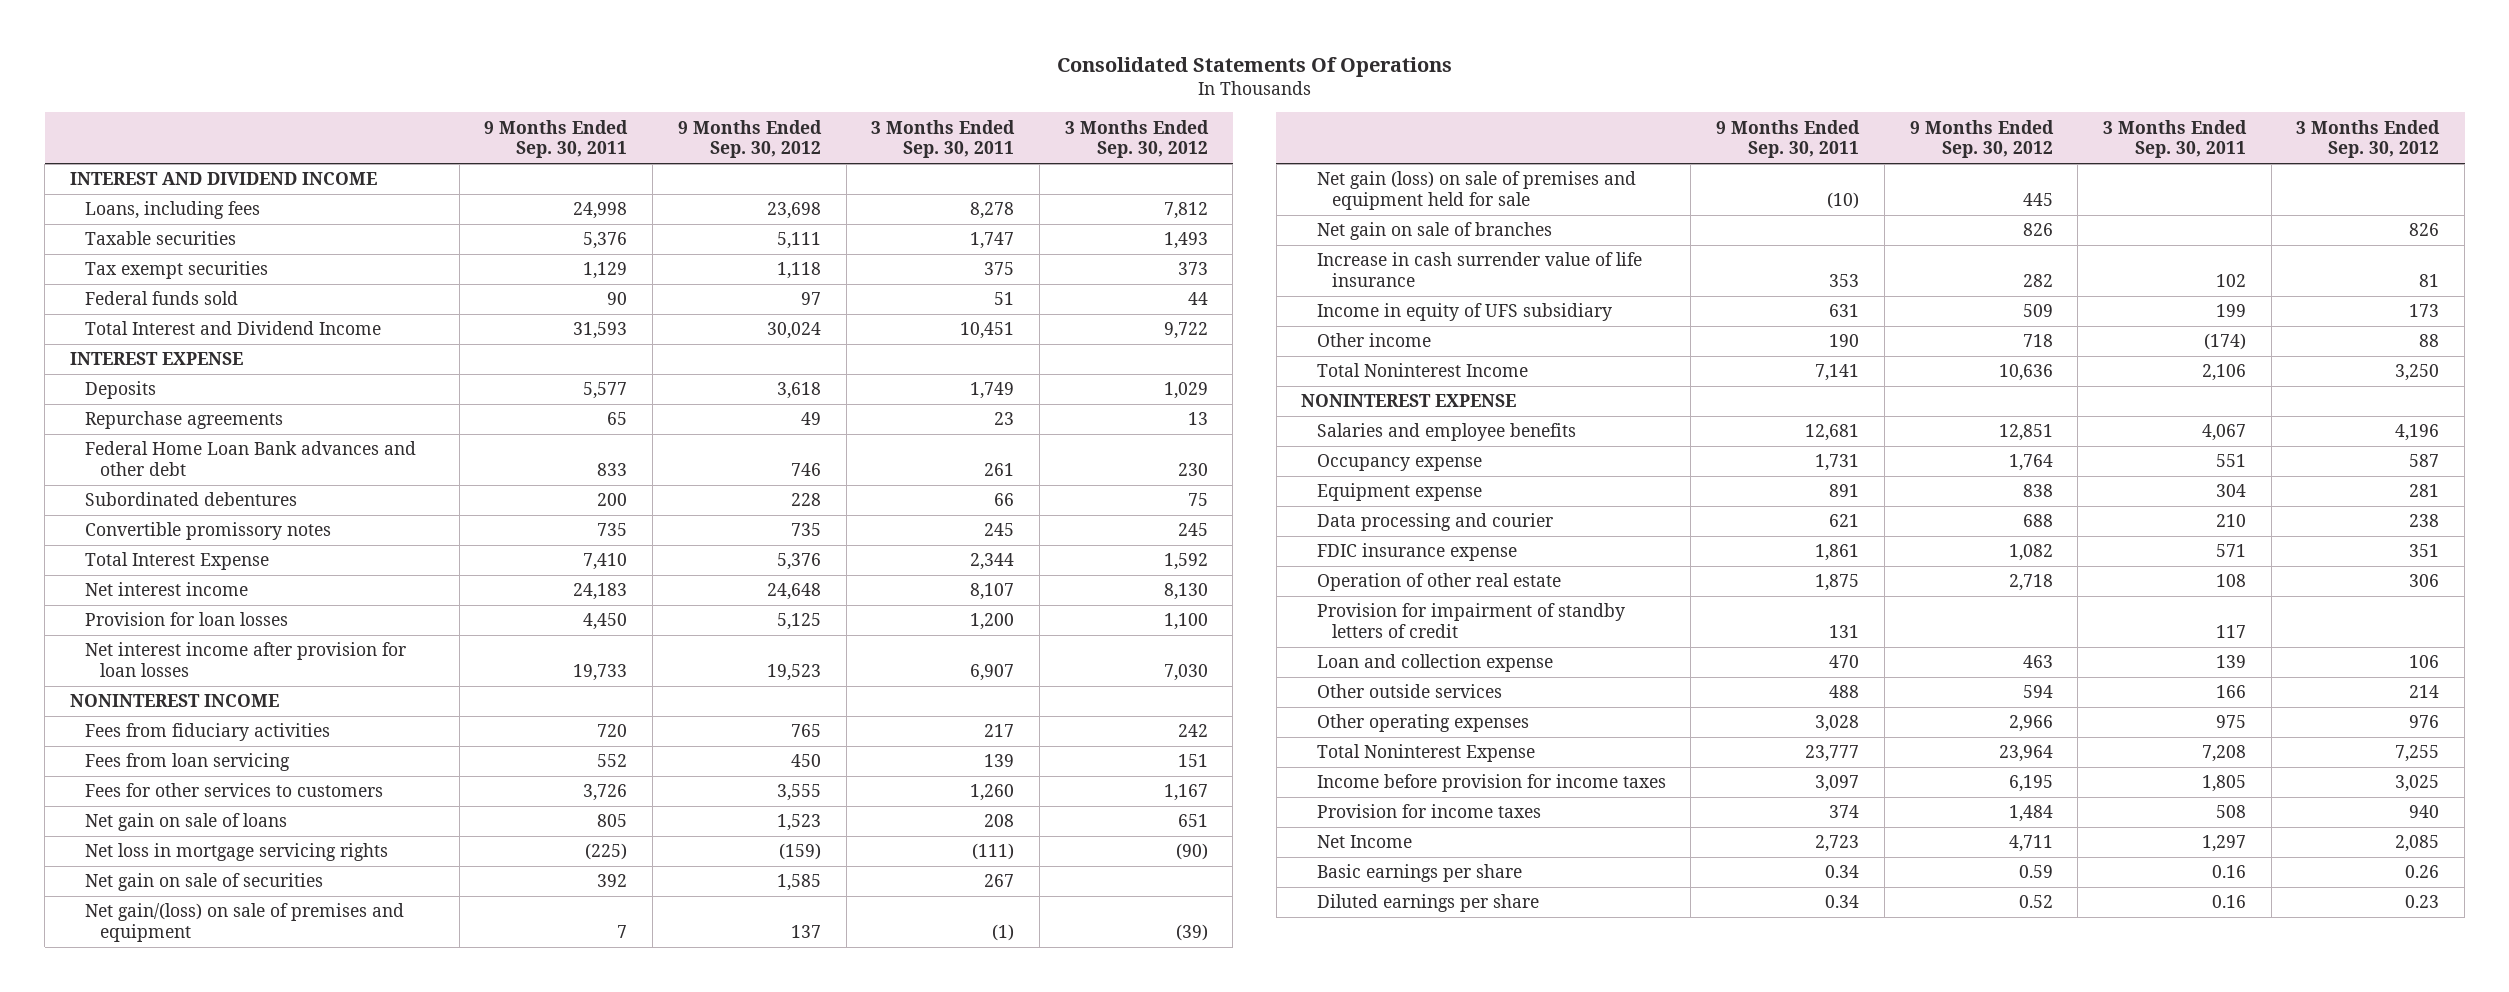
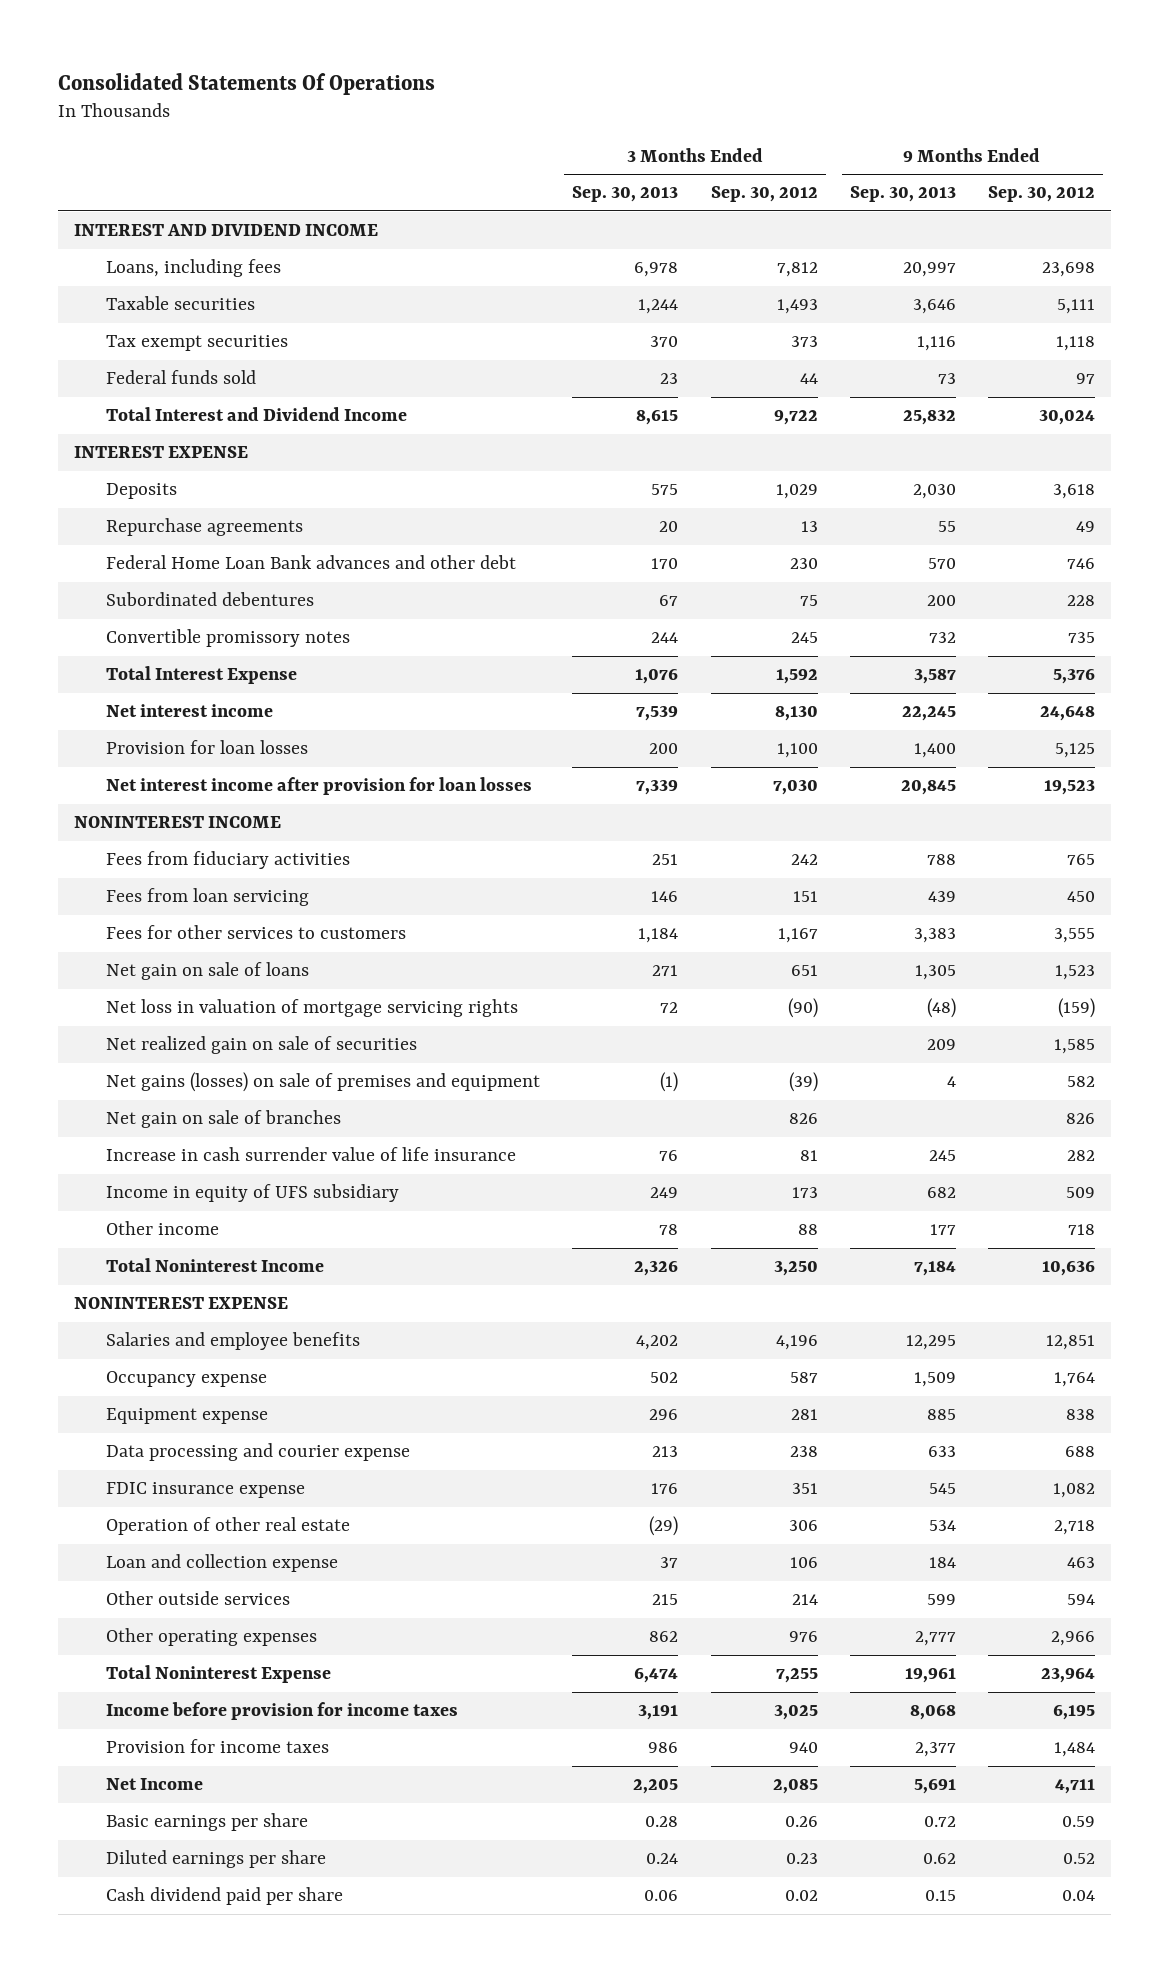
[484,119,629,159] 9 Months Ended Sep. 30, 2011 -> none
[871,119,1016,159] 3 Months Ended Sep. 30, 2011 -> none
none -> [572,186,679,203] Sep. 30, 2013
none -> [849,186,956,203] Sep. 30, 2013
[1316,171,1636,211] Net gain (loss) on sale of premises and equipment held for sale -> none
[85,843,389,862] Net loss in mortgage servicing rights -> [106,999,519,1018] Net loss in valuation of mortgage servicing rights
[85,873,324,892] Net gain on sale of securities -> [106,1036,418,1055] Net realized gain on sale of securities
[85,903,405,943] Net gain/(loss) on sale of premises and equipment -> [106,1072,541,1093] Net gains (losses) on sale of premises and equipment
[790,925,821,939] 137 -> [1067,1076,1096,1088] 582
[1316,513,1553,532] Data processing and courier -> [106,1443,411,1462] Data processing and courier expense
[1316,603,1625,639] Provision for impairment of standby letters of credit -> none
none -> [106,1887,344,1906] Cash dividend paid per share

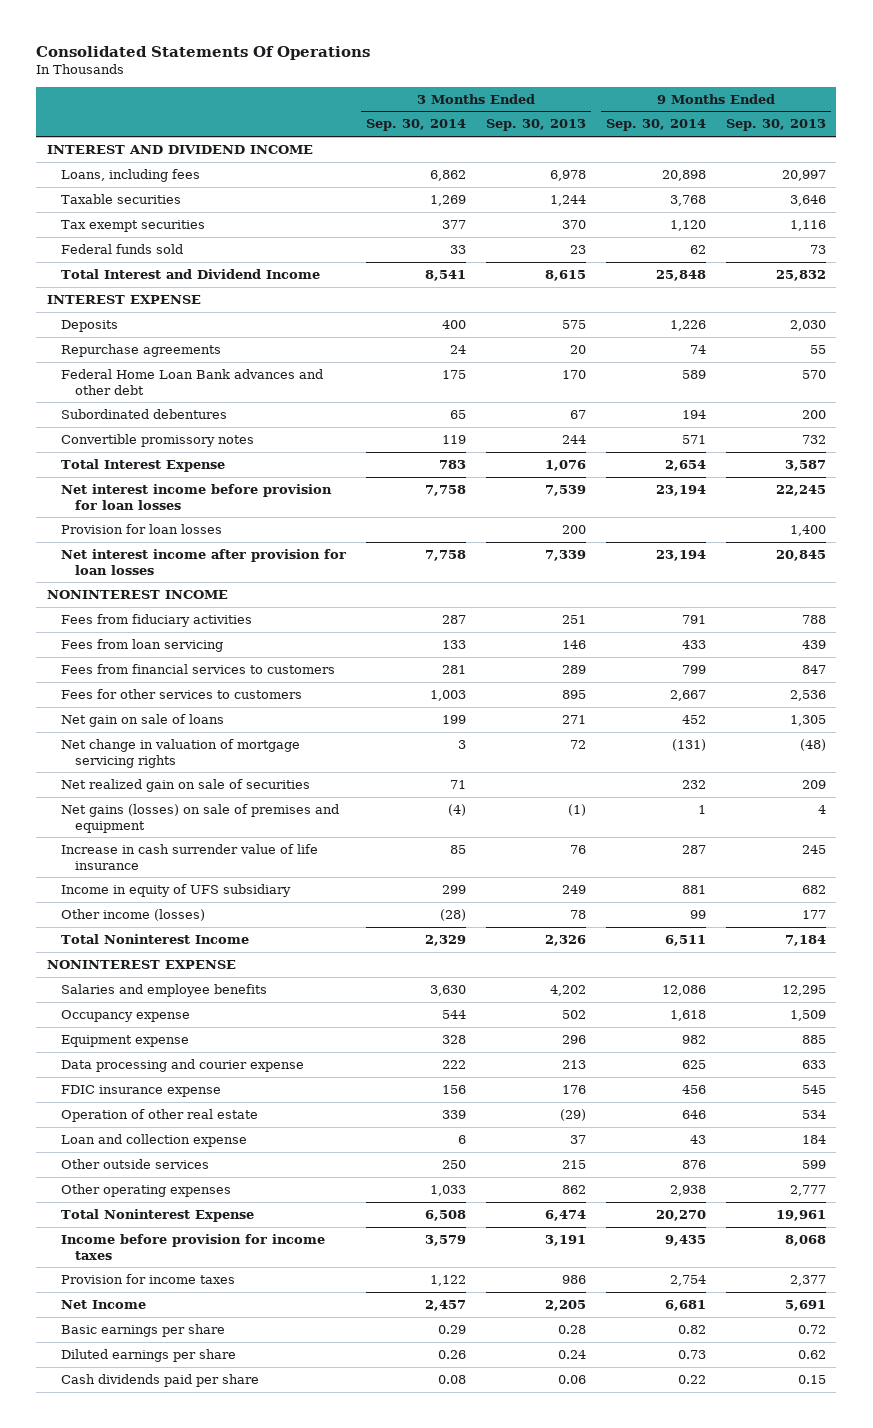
[710,186,818,203] Sep. 30, 2012 -> none
[988,186,1096,203] Sep. 30, 2012 -> none
none -> [365,119,466,132] Sep. 30, 2014
none -> [606,119,707,132] Sep. 30, 2014
[106,704,274,718] Net interest income -> [60,484,332,510] Net interest income before provision for loan losses
none -> [60,664,335,675] Fees from financial services to customers
[638,928,679,944] 1,184 -> [562,690,587,700] 895
[913,928,956,944] 3,383 -> [790,690,827,702] 2,536
[106,999,519,1018] Net loss in valuation of mortgage servicing rights -> [60,739,300,768] Net change in valuation of mortgage servicing rights
[106,1110,342,1129] Net gain on sale of branches -> none
[106,1221,220,1236] Other income -> [60,909,205,922] Other income (losses)
[106,1887,344,1906] Cash dividend paid per share -> [60,1374,259,1388] Cash dividends paid per share

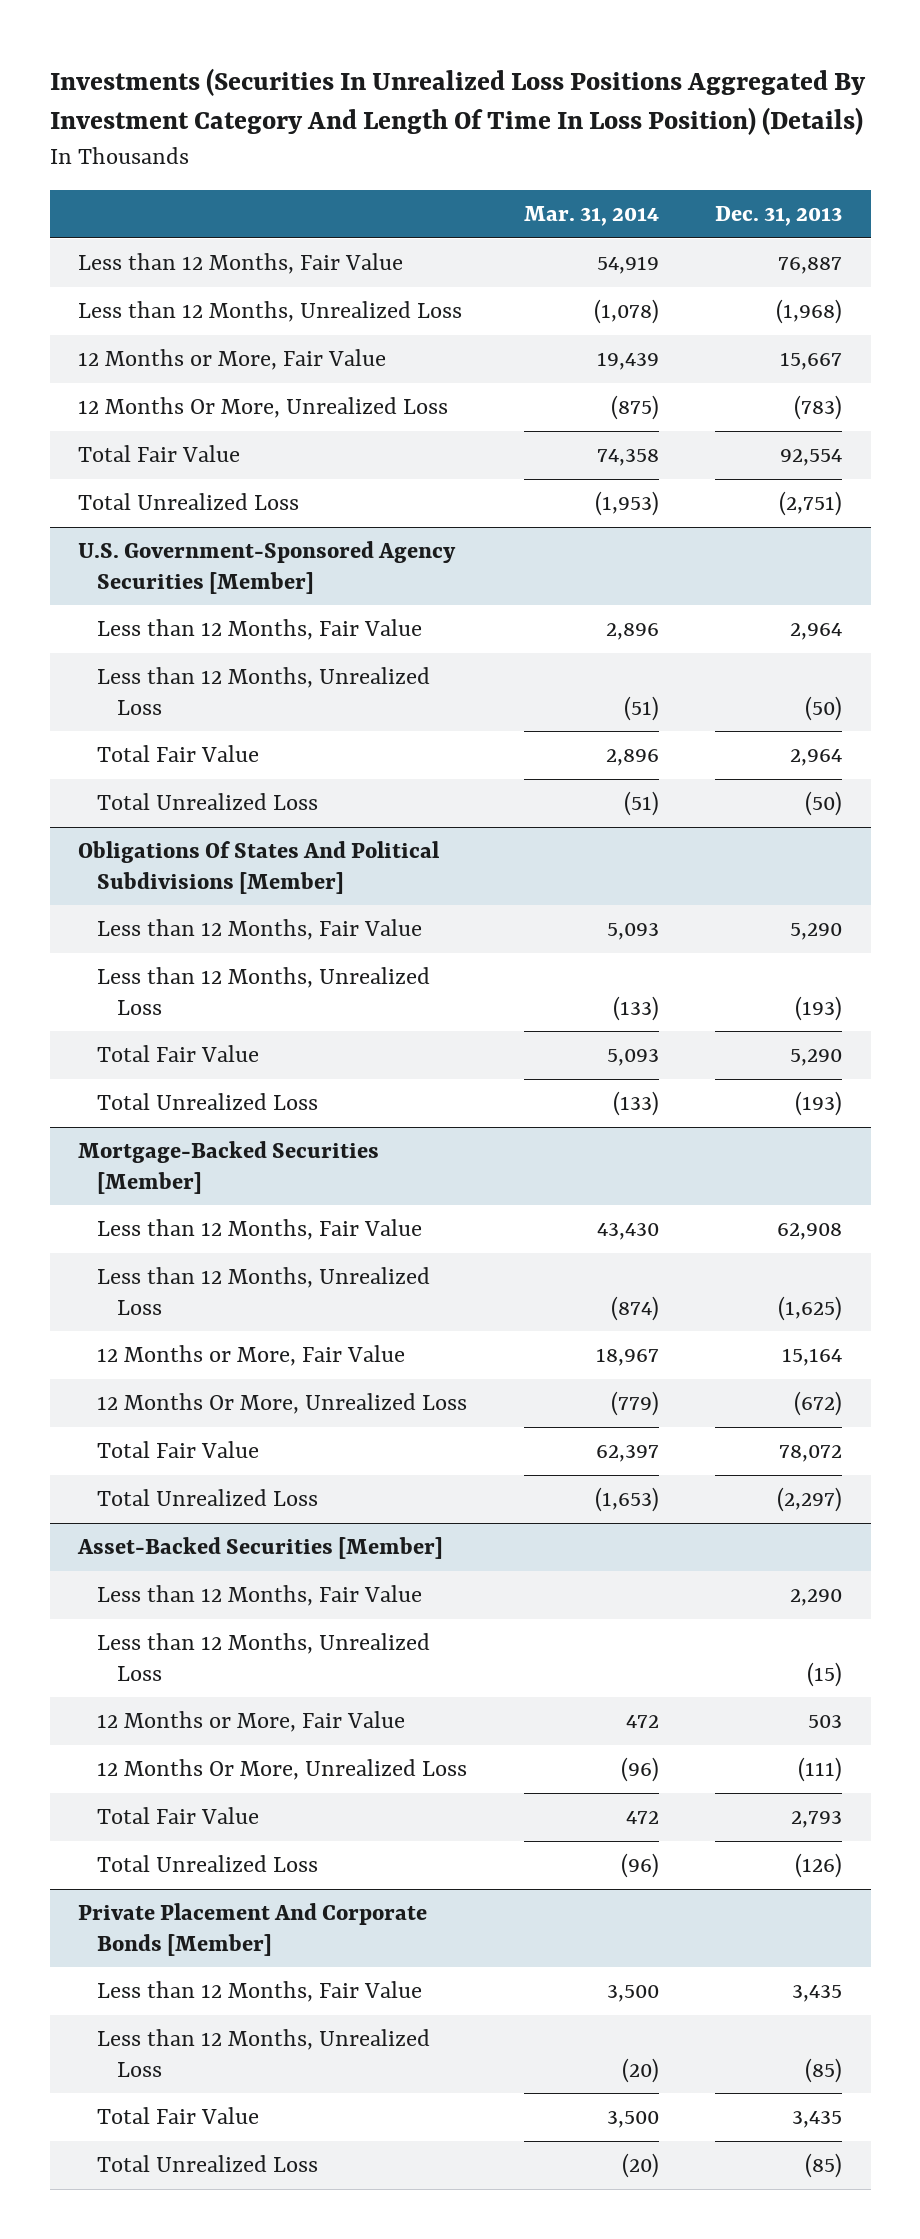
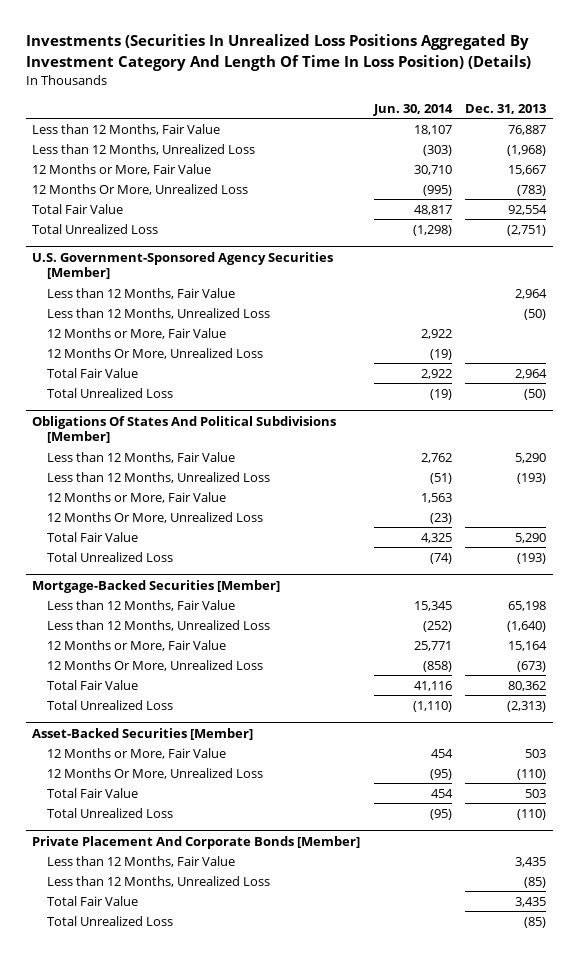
[523,205,659,226] Mar. 31, 2014 -> none
none -> [372,103,453,116] Jun. 30, 2014
none -> [46,327,226,339] 12 Months or More, Fair Value
none -> [46,347,263,359] 12 Months Or More, Unrealized Loss
none -> [46,491,226,503] 12 Months or More, Fair Value
none -> [46,511,263,523] 12 Months Or More, Unrealized Loss
[777,1223,843,1241] 62,908 -> [508,600,547,611] 65,198
[778,1295,843,1321] (1,625) -> [507,620,547,632] (1,640)
[794,1391,843,1417] (672) -> [517,660,547,672] (673)
[779,1445,843,1463] 78,072 -> [508,680,547,691] 80,362
[777,1487,843,1513] (2,297) -> [507,700,547,712] (2,313)
[97,1585,423,1607] Less than 12 Months, Fair Value -> none
[97,1633,431,1681] Less than 12 Months, Unrealized Loss -> none
[798,1757,843,1783] (111) -> [517,768,547,780] (110)
[791,1811,843,1829] 2,793 -> [525,788,547,798] 503
[795,1853,843,1879] (126) -> [517,808,547,820] (110)

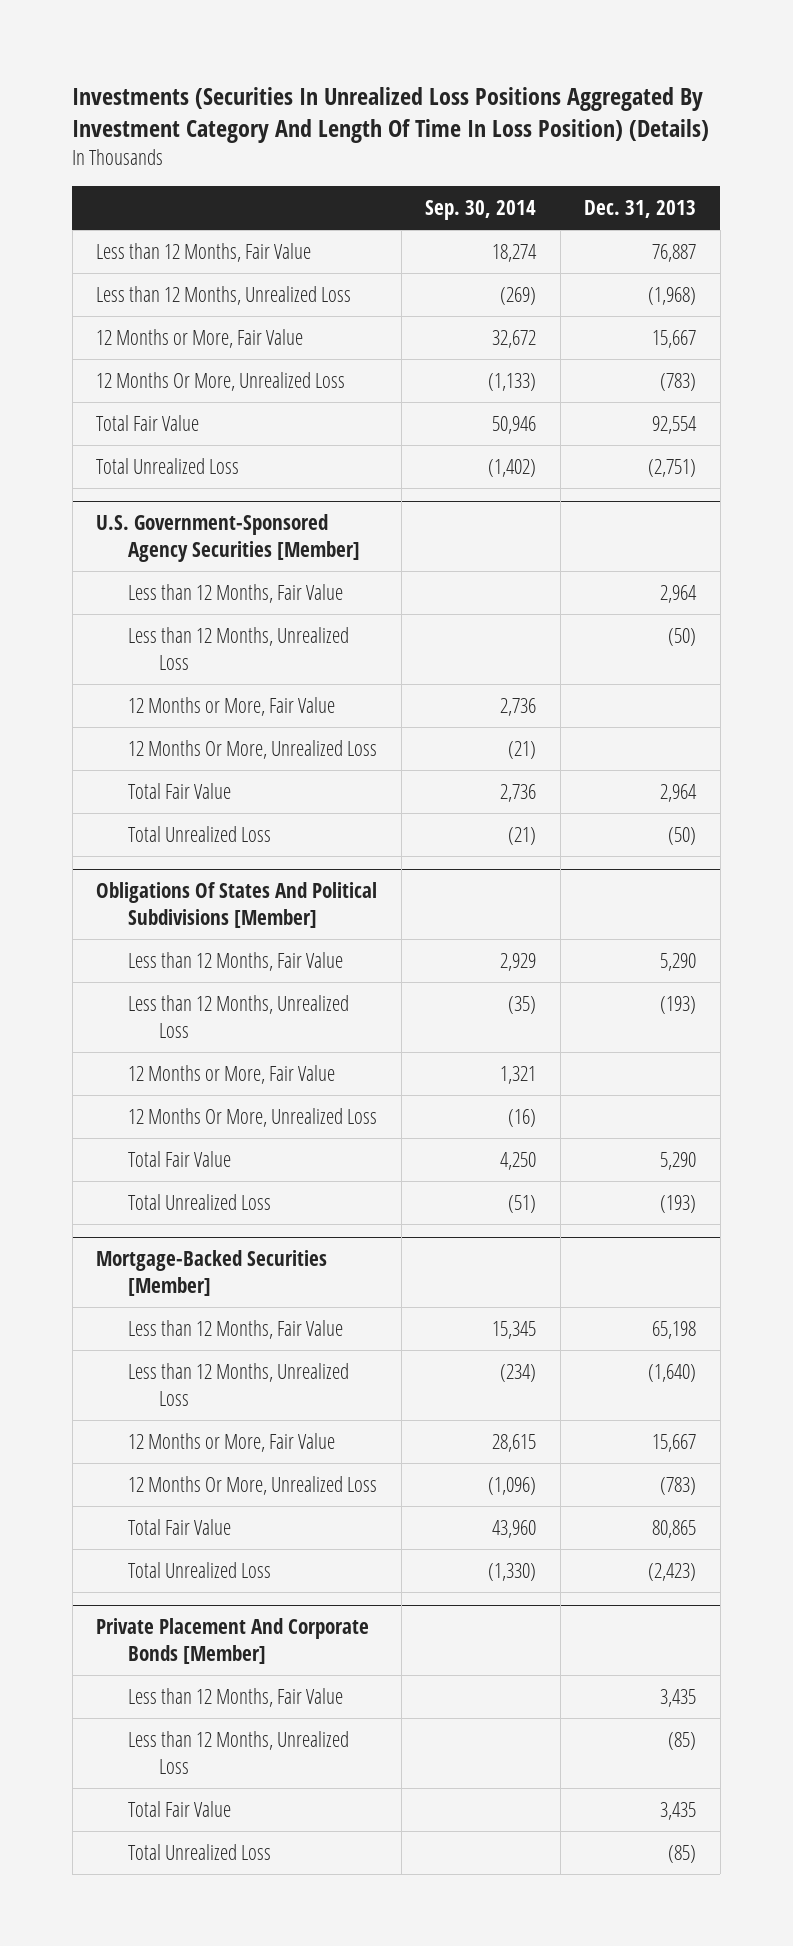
[372,103,453,116] Jun. 30, 2014 -> none
none -> [425,200,537,221] Sep. 30, 2014
[32,727,254,740] Asset-Backed Securities [Member] -> none
[46,747,226,759] 12 Months or More, Fair Value -> none
[46,767,263,779] 12 Months Or More, Unrealized Loss -> none
[46,787,138,798] Total Fair Value -> none
[46,807,173,818] Total Unrealized Loss -> none
[508,640,548,651] 15,164 -> [652,1433,697,1452] 15,667
[517,660,547,672] (673) -> [660,1476,697,1495] (783)
[508,680,547,691] 80,362 -> [652,1519,697,1538] 80,865
[507,700,547,712] (2,313) -> [648,1562,697,1581] (2,423)

